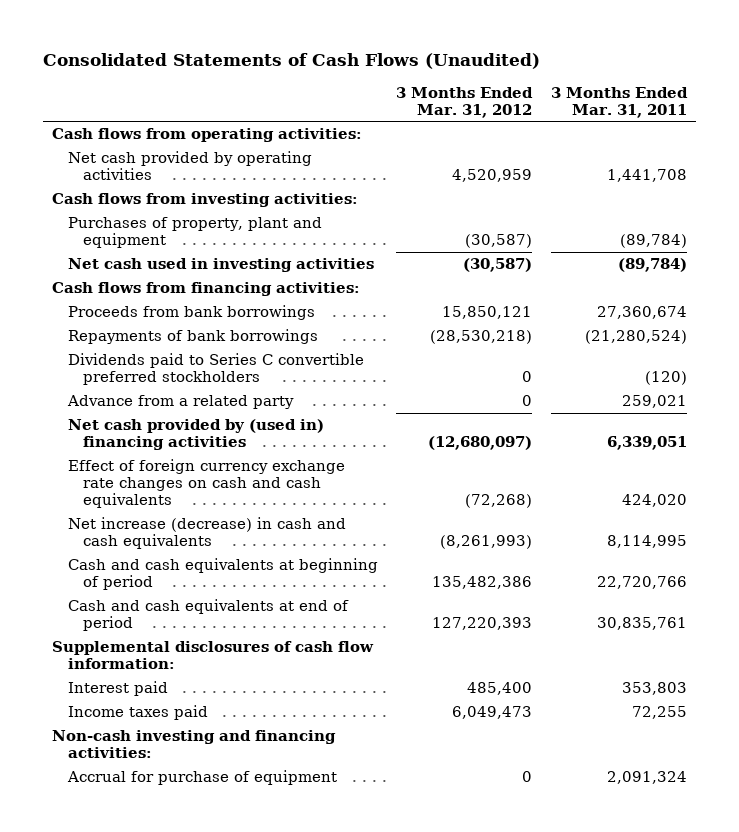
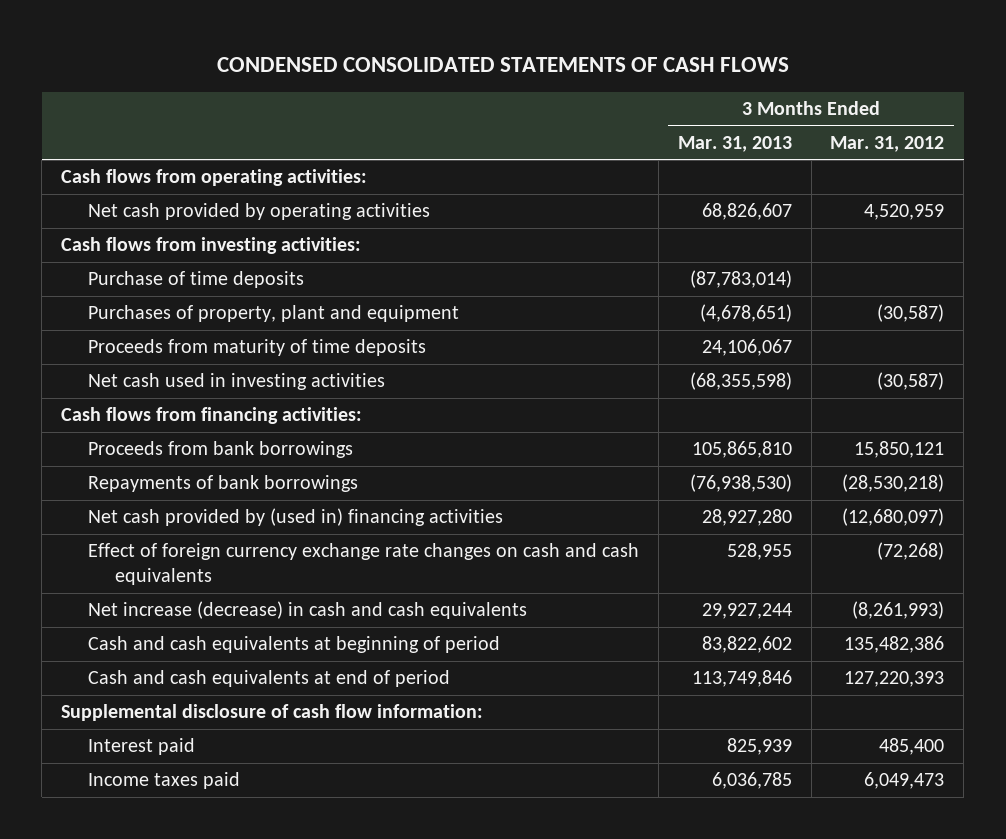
[43,52,541,69] Consolidated Statements of Cash Flows (Unaudited) -> [216,57,789,73] CONDENSED CONSOLIDATED STATEMENTS OF CASH FLOWS
[550,86,688,118] 3 Months Ended Mar. 31, 2011 -> none
none -> [677,135,792,152] Mar. 31, 2013
none -> [88,271,305,289] Purchase of time deposits
none -> [88,339,427,357] Proceeds from maturity of time deposits
[67,353,364,386] Dividends paid to Series C convertible preferred stockholders -> none
[66,395,294,410] Advance from a related party -> none
[52,641,375,670] Supplemental disclosures of cash flow information: -> [61,704,484,722] Supplemental disclosure of cash flow information:
[52,730,337,759] Non-cash investing and financing activities: -> none
[66,770,337,786] Accrual for purchase of equipment -> none

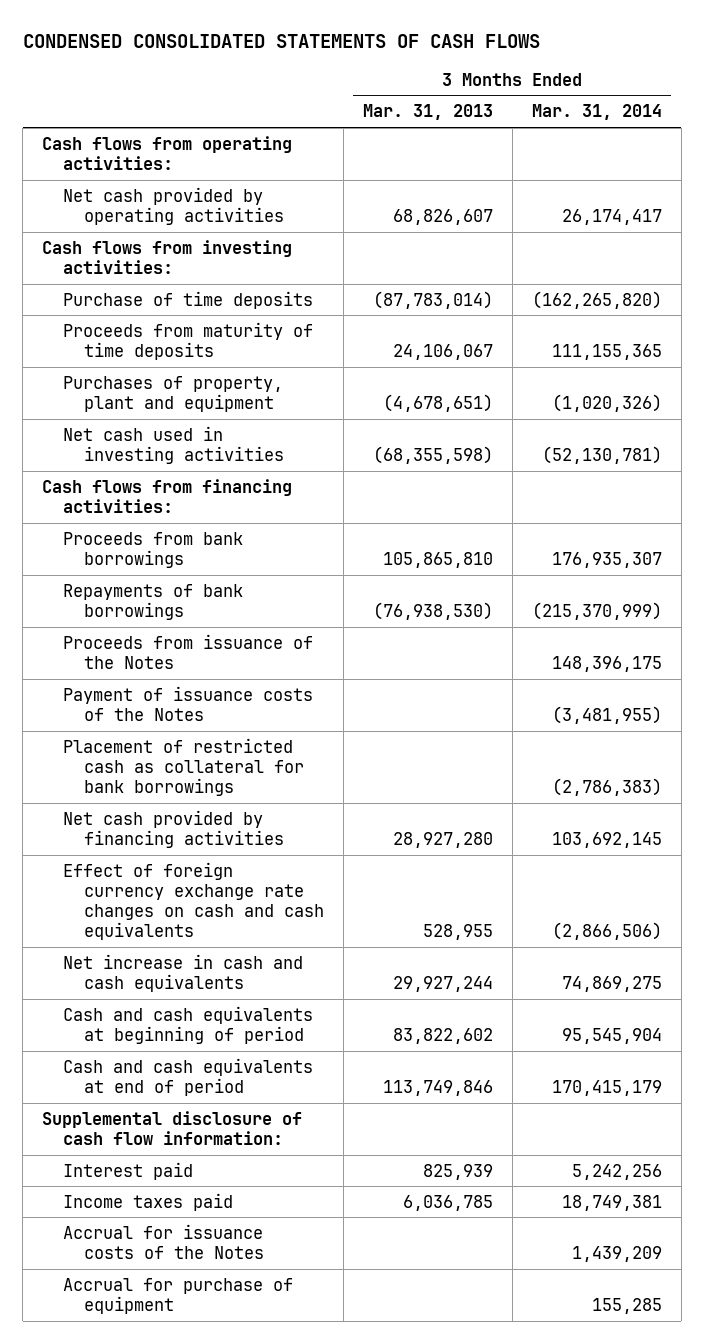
[830,135,945,152] Mar. 31, 2012 -> none
none -> [531,104,662,121] Mar. 31, 2014
[88,305,460,323] Purchases of property, plant and equipment -> [62,375,283,412] Purchases of property, plant and equipment
none -> [62,633,313,669] Proceeds from issuance of the Notes
none -> [62,685,313,721] Payment of issuance costs of the Notes
none -> [62,737,304,797] Placement of restricted cash as collateral for bank borrowings
[88,508,504,527] Net cash provided by (used in) financing activities -> [62,809,284,848] Net cash provided by financing activities
[88,601,528,620] Net increase (decrease) in cash and cash equivalents -> [62,953,303,992] Net increase in cash and cash equivalents
none -> [62,1223,264,1259] Accrual for issuance costs of the Notes
none -> [62,1277,293,1314] Accrual for purchase of equipment

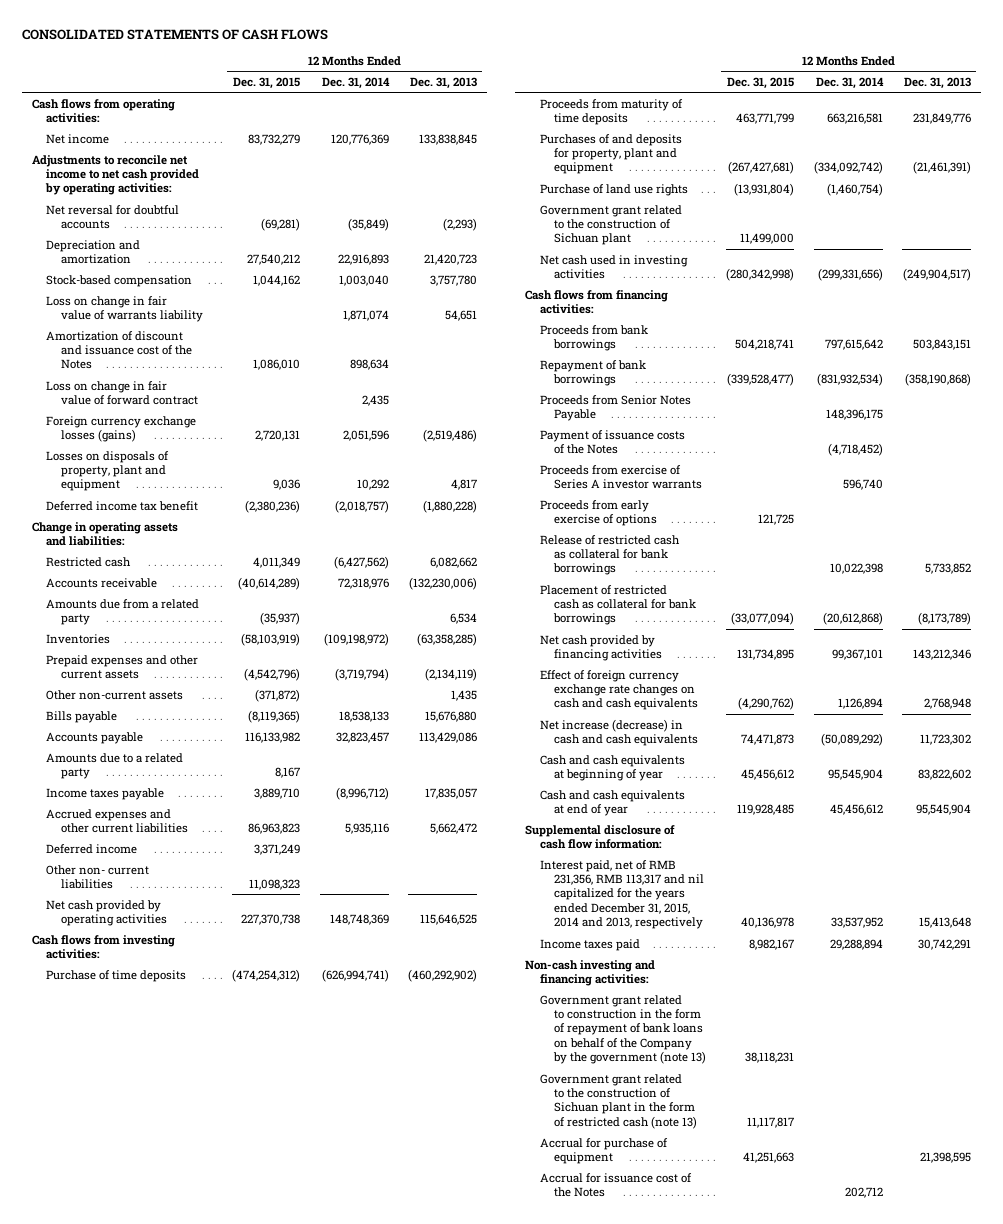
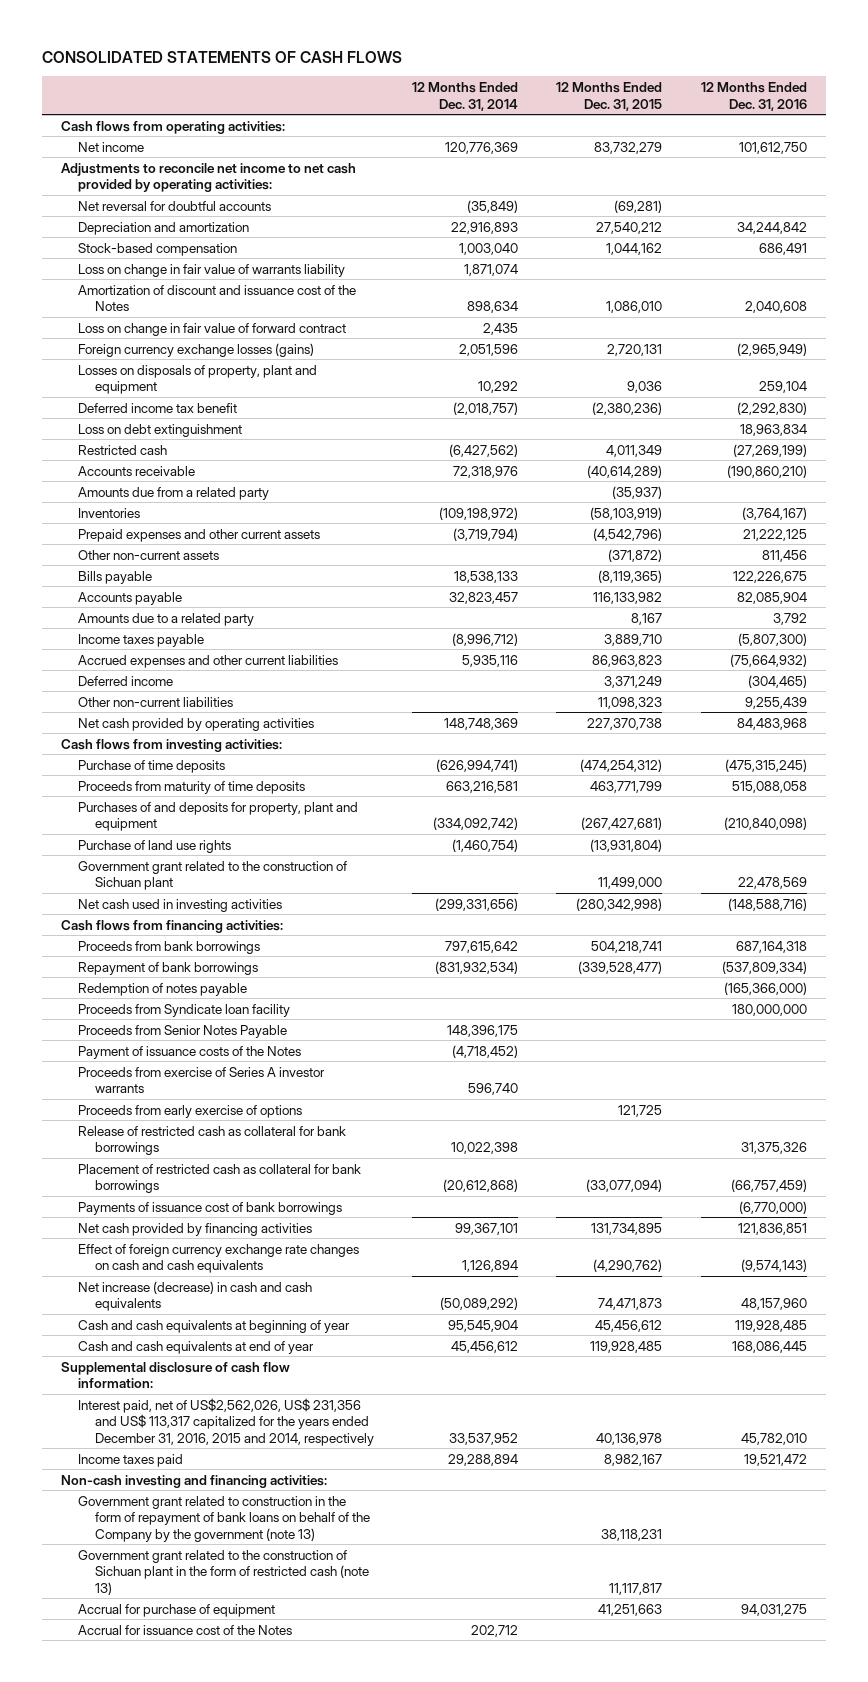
[410,77,478,90] Dec. 31, 2013 -> none
none -> [700,82,807,111] 12 Months Ended Dec. 31, 2016
[31,521,178,547] Change in operating assets and liabilities: -> none
none -> [77,423,242,437] Loss on debt extinguishment
[46,864,150,890] Other non- current liabilities -> [77,696,233,707] Other non-current liabilities
none -> [77,982,247,996] Redemption of notes payable
none -> [77,1003,290,1017] Proceeds from Syndicate loan facility
none -> [77,1201,342,1215] Payments of issuance cost of bank borrowings
[539,859,705,930] Interest paid, net of RMB 231,356, RMB 113,317 and nil capitalized for the years ended December 31, 2015, 2014 and 2013, respectively -> [77,1397,374,1446] Interest paid, net of US$2,562,026, US$ 231,356 and US$ 113,317 capitalized for the years ended December 31, 2016, 2015 and 2014, respectively

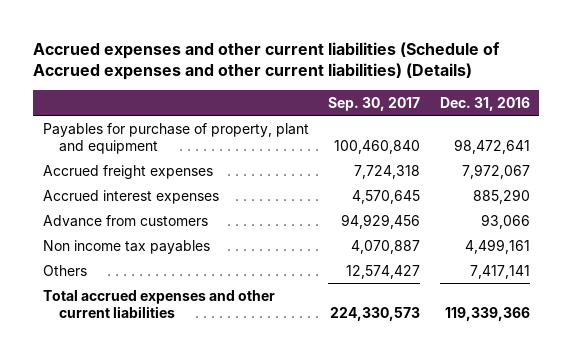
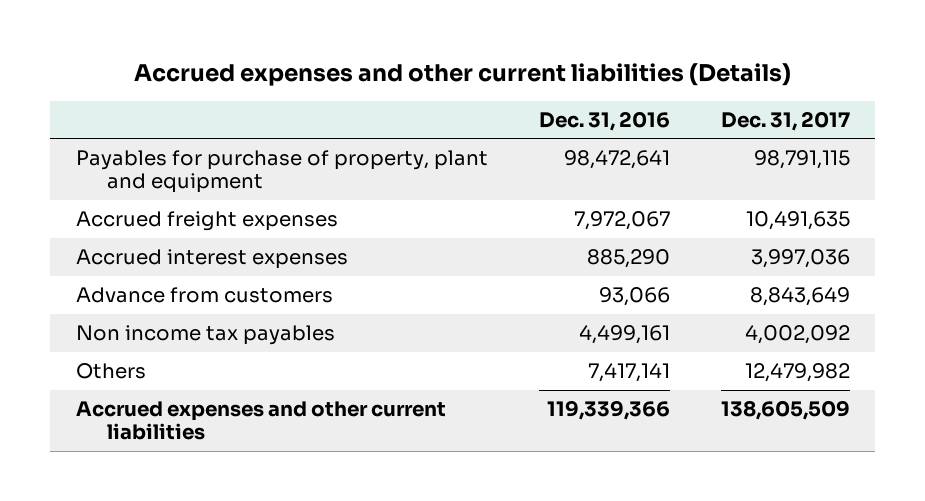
[33,41,501,81] Accrued expenses and other current liabilities (Schedule of Accrued expenses and other current liabilities) (Details) -> [133,62,791,86] Accrued expenses and other current liabilities (Details)
[328,96,421,111] Sep. 30, 2017 -> none
none -> [720,110,850,131] Dec. 31, 2017
[43,289,276,318] Total accrued expenses and other current liabilities -> [75,400,446,441] Accrued expenses and other current liabilities

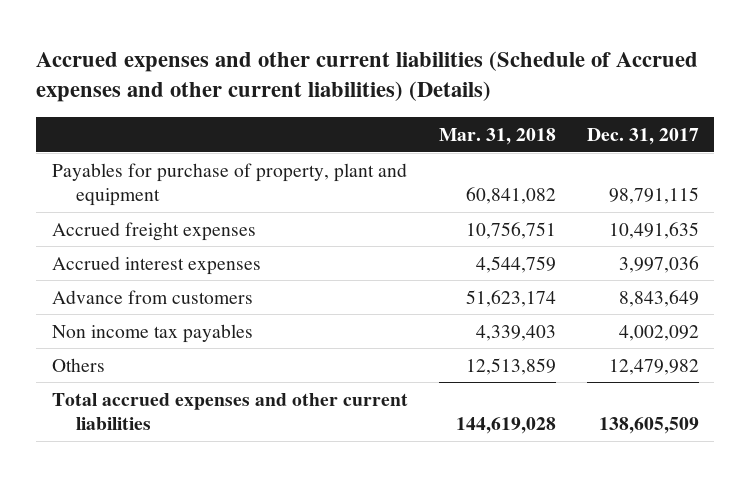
[133,62,791,86] Accrued expenses and other current liabilities (Details) -> [36,50,699,103] Accrued expenses and other current liabilities (Schedule of Accrued expenses and other current liabilities) (Details)
[538,110,670,131] Dec. 31, 2016 -> none
none -> [438,127,556,145] Mar. 31, 2018
[75,400,446,441] Accrued expenses and other current liabilities -> [51,392,408,431] Total accrued expenses and other current liabilities

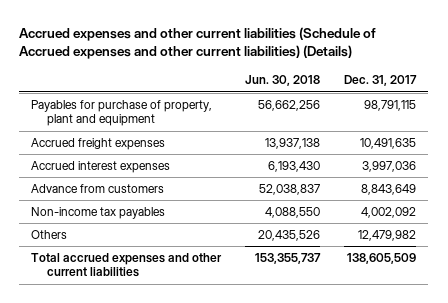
[438,127,556,145] Mar. 31, 2018 -> none
none -> [245,75,321,87] Jun. 30, 2018
[51,323,253,343] Non income tax payables -> [31,206,166,219] Non-income tax payables

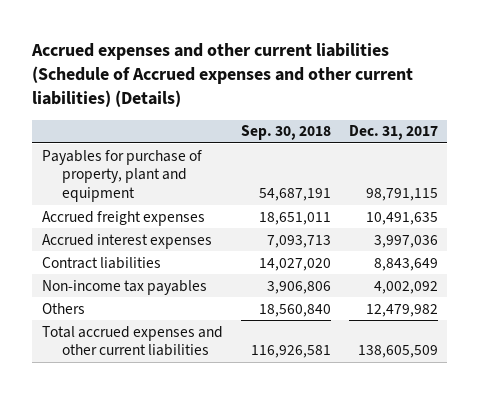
[245,75,321,87] Jun. 30, 2018 -> none
none -> [240,125,331,141] Sep. 30, 2018
[31,183,165,193] Advance from customers -> [41,256,161,269] Contract liabilities

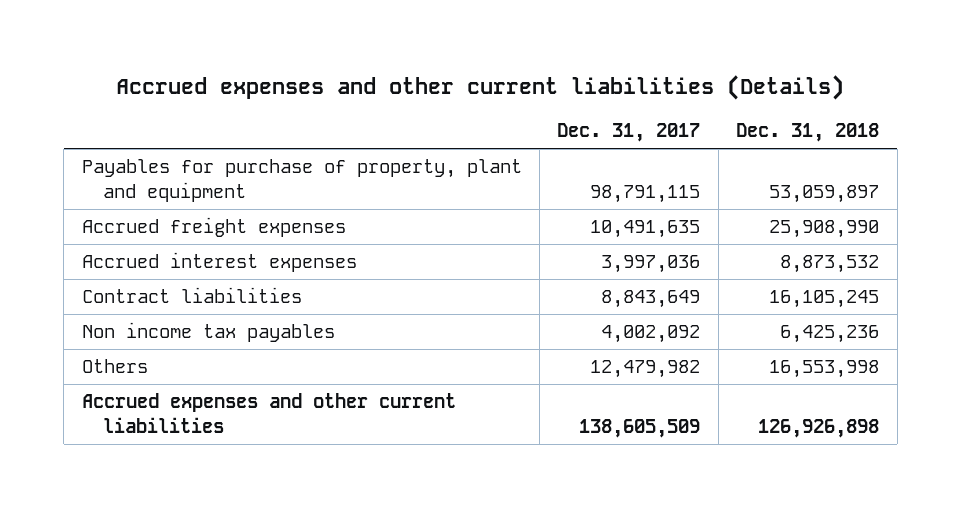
[31,43,414,108] Accrued expenses and other current liabilities (Schedule of Accrued expenses and other current liabilities) (Details) -> [116,74,845,100] Accrued expenses and other current liabilities (Details)
[240,125,331,141] Sep. 30, 2018 -> none
none -> [736,123,880,143] Dec. 31, 2018
[41,279,207,295] Non-income tax payables -> [81,322,335,343] Non income tax payables
[41,325,223,357] Total accrued expenses and other current liabilities -> [81,393,456,434] Accrued expenses and other current liabilities

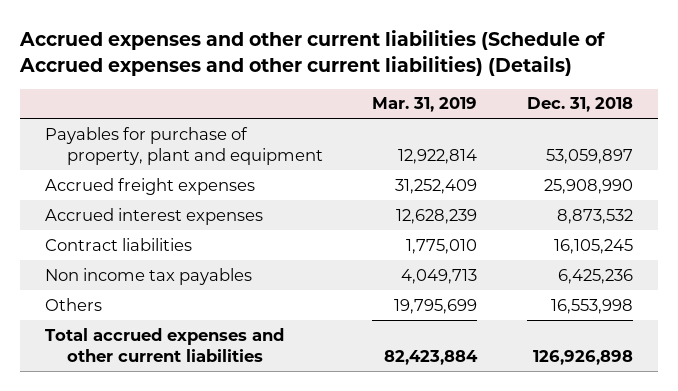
[116,74,845,100] Accrued expenses and other current liabilities (Details) -> [19,30,606,76] Accrued expenses and other current liabilities (Schedule of Accrued expenses and other current liabilities) (Details)
[557,123,701,143] Dec. 31, 2017 -> none
none -> [372,97,478,113] Mar. 31, 2019
[81,393,456,434] Accrued expenses and other current liabilities -> [45,327,285,362] Total accrued expenses and other current liabilities

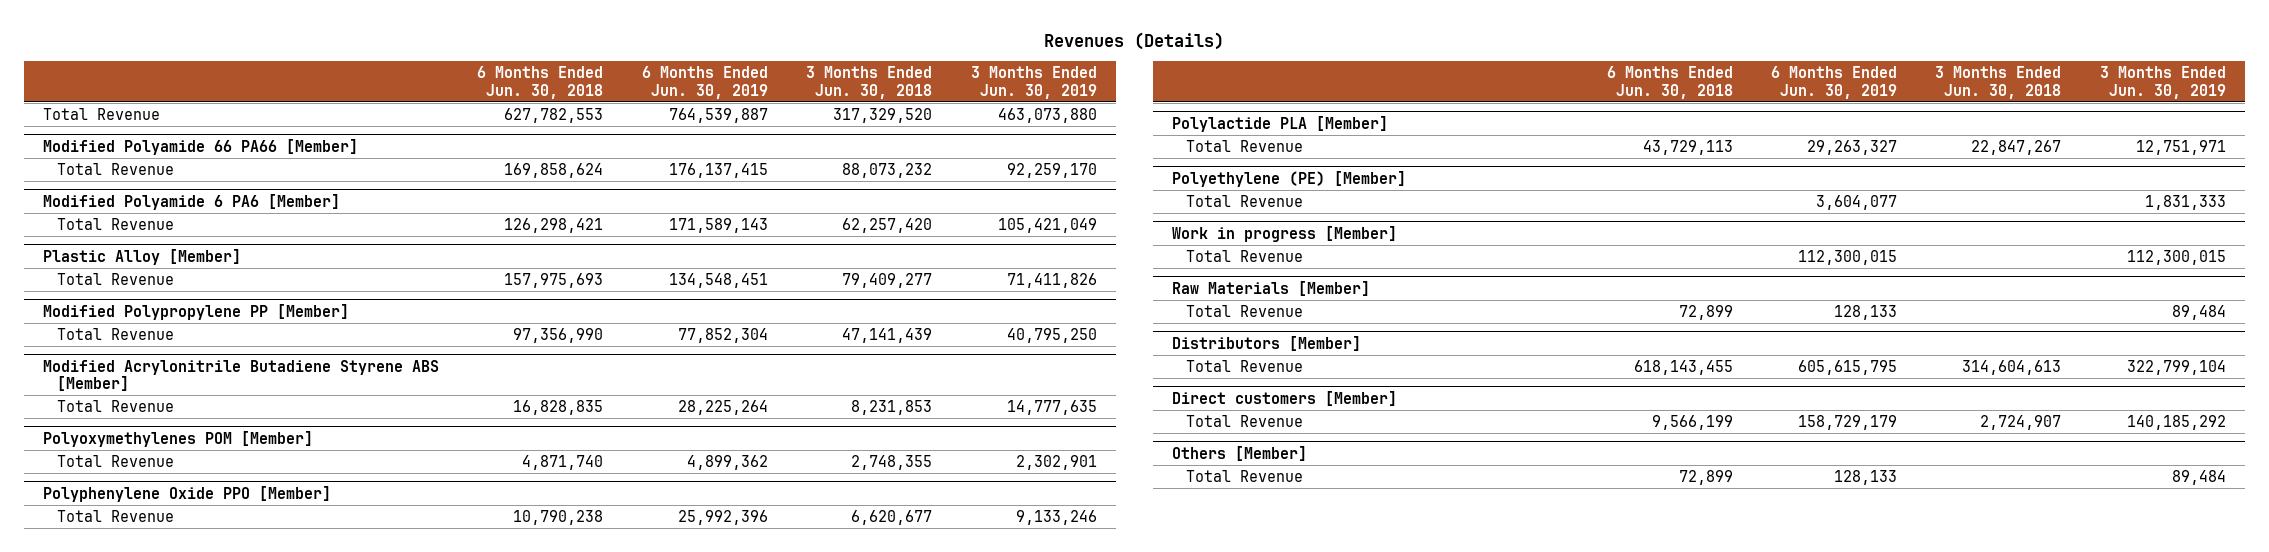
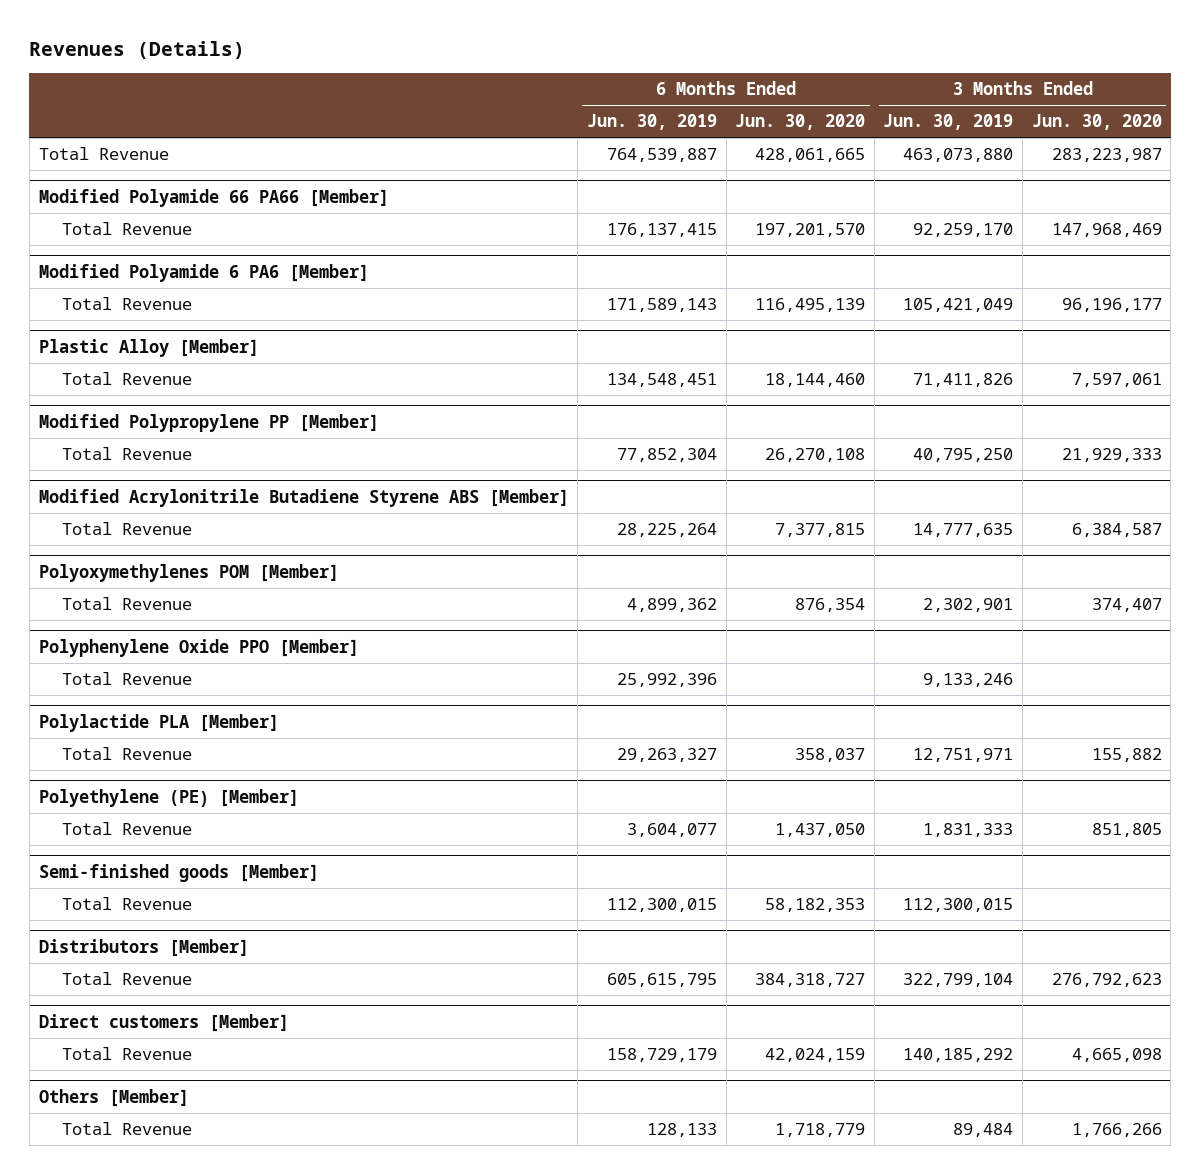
[477,66,604,99] 6 Months Ended Jun. 30, 2018 -> none
[806,66,933,99] 3 Months Ended Jun. 30, 2018 -> none
none -> [735,114,866,131] Jun. 30, 2020
none -> [1031,114,1162,131] Jun. 30, 2020
[1172,225,1398,242] Work in progress [Member] -> none
none -> [38,863,319,882] Semi-finished goods [Member]
[1172,280,1371,296] Raw Materials [Member] -> none
[1185,304,1303,317] Total Revenue -> none

